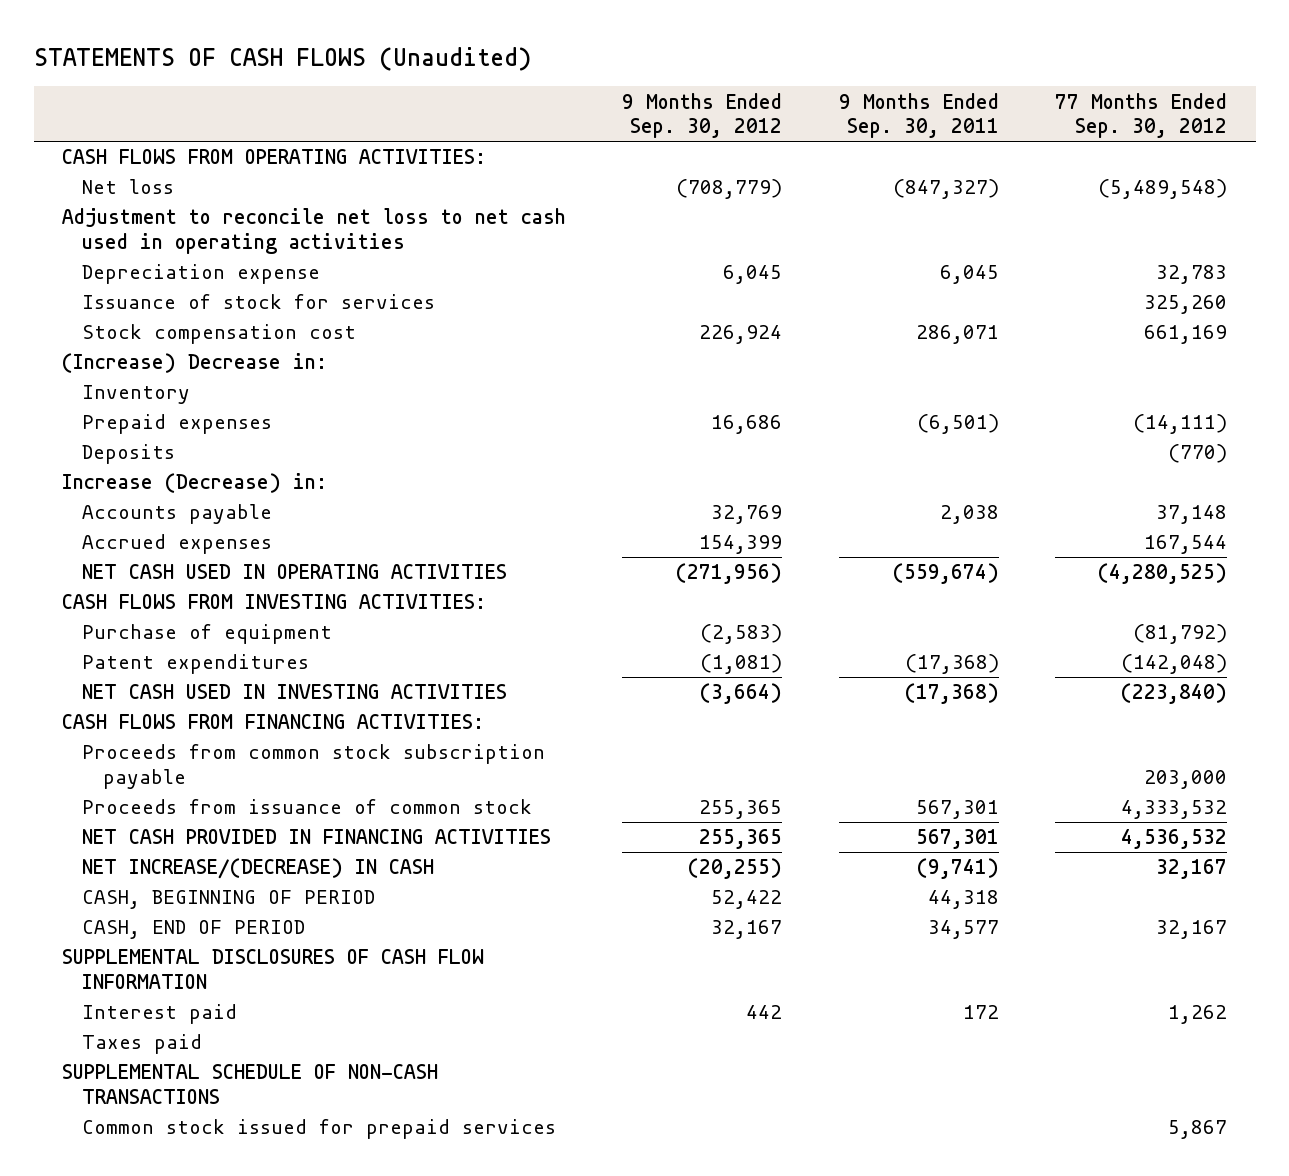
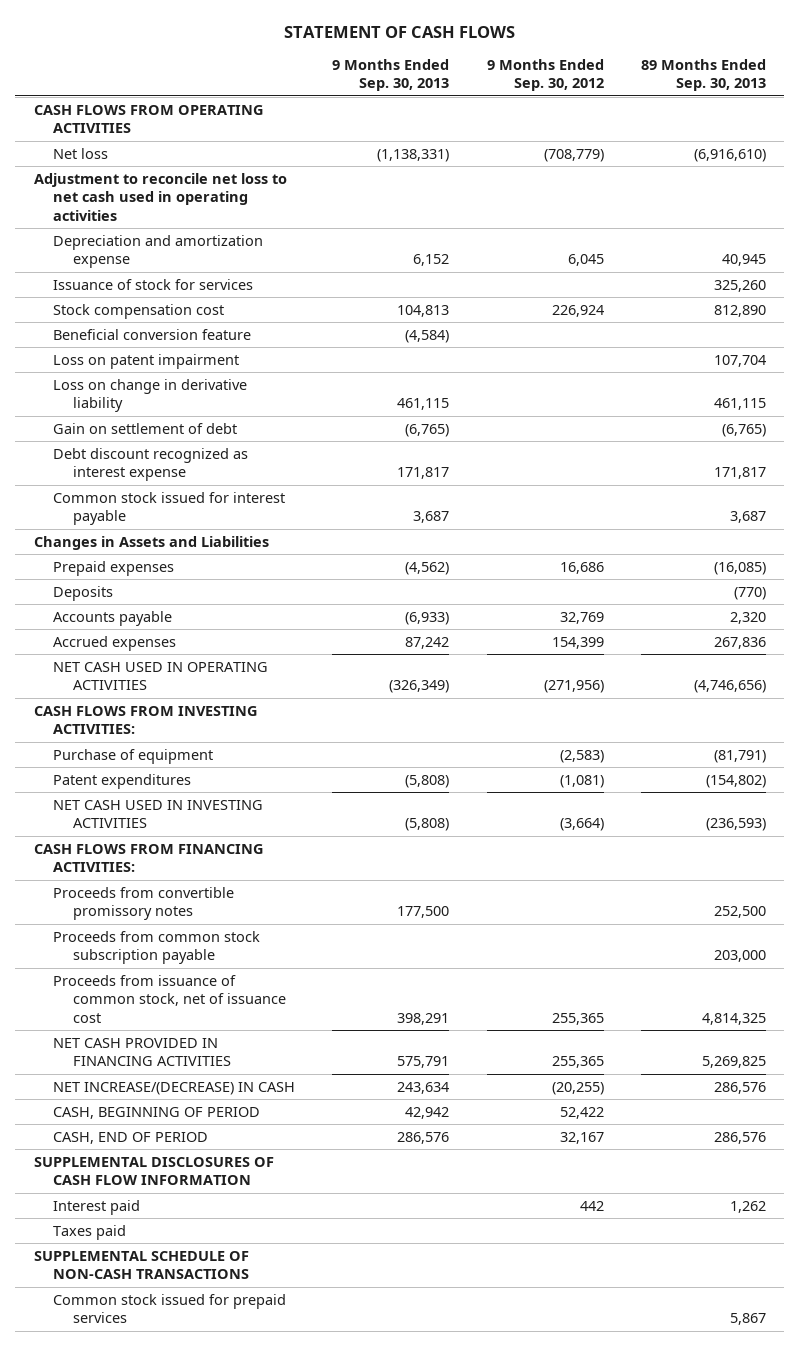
[33,46,531,71] STATEMENTS OF CASH FLOWS (Unaudited) -> [283,25,515,38] STATEMENT OF CASH FLOWS
[838,92,999,139] 9 Months Ended Sep. 30, 2011 -> none
[1055,92,1228,139] 77 Months Ended Sep. 30, 2012 -> none
none -> [332,59,450,92] 9 Months Ended Sep. 30, 2013
none -> [640,59,766,92] 89 Months Ended Sep. 30, 2013
[61,149,486,165] CASH FLOWS FROM OPERATING ACTIVITIES: -> [33,104,264,134] CASH FLOWS FROM OPERATING ACTIVITIES
[82,264,321,285] Depreciation expense -> [53,234,264,269] Depreciation and amortization expense
[61,353,327,374] (Increase) Decrease in: -> none
[82,385,191,405] Inventory -> none
none -> [53,328,252,340] Beneficial conversion feature
none -> [53,353,240,369] Loss on patent impairment
none -> [53,378,248,413] Loss on change in derivative liability
none -> [53,422,238,434] Gain on settlement of debt
none -> [53,447,249,482] Debt discount recognized as interest expense
none -> [53,491,286,526] Common stock issued for interest payable
none -> [33,535,269,550] Changes in Assets and Liabilities
[61,473,327,494] Increase (Decrease) in: -> none
none -> [53,886,235,921] Proceeds from convertible promissory notes
[82,799,533,815] Proceeds from issuance of common stock -> [53,974,286,1023] Proceeds from issuance of common stock, net of issuance cost

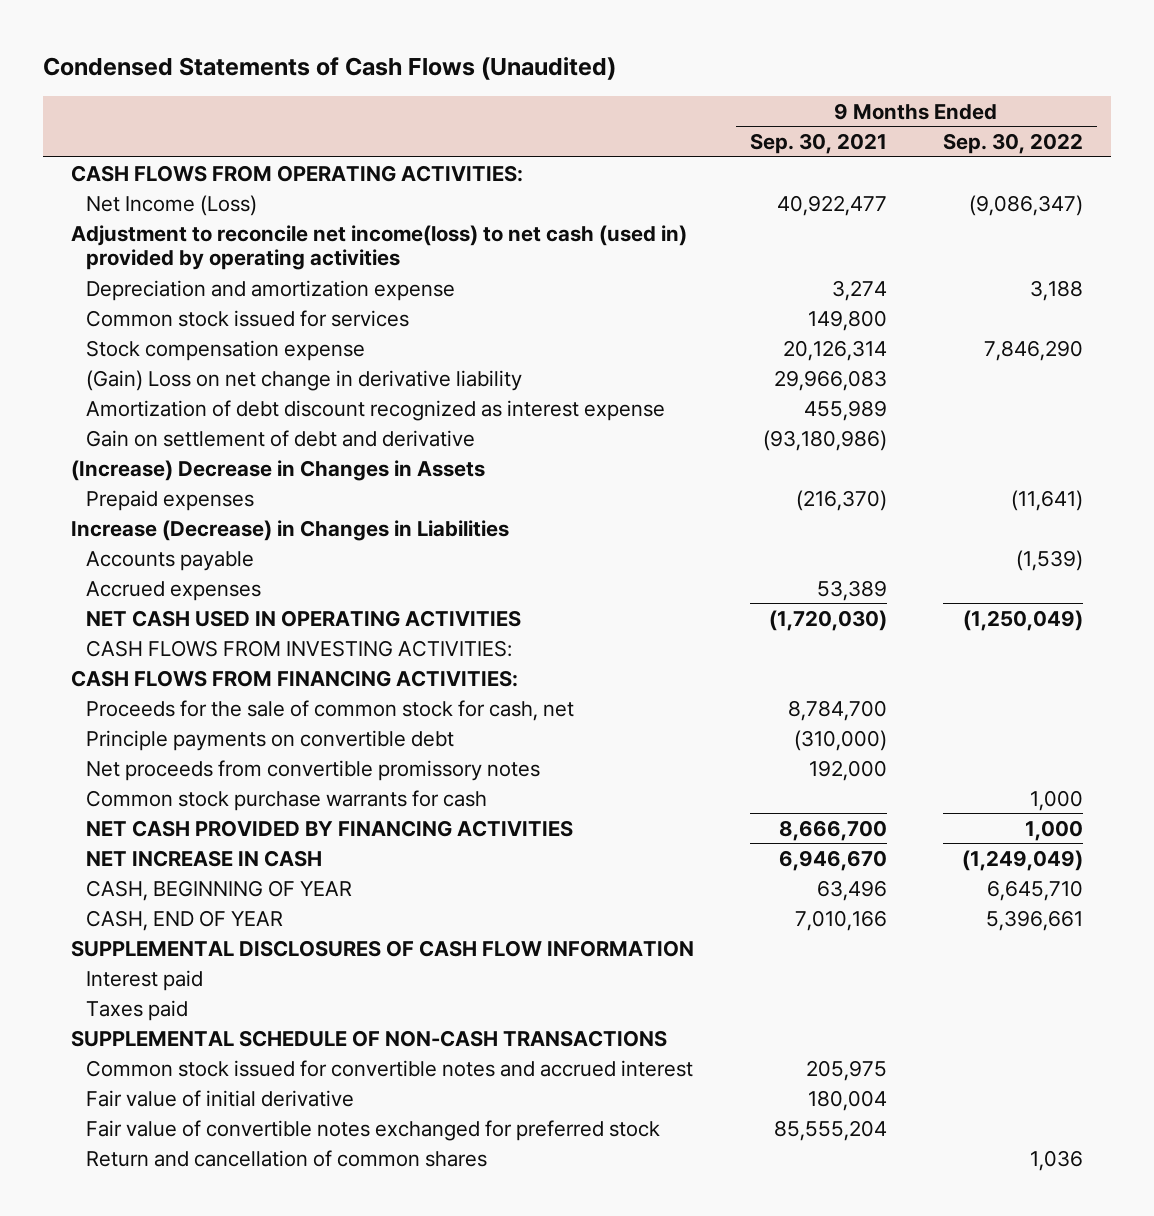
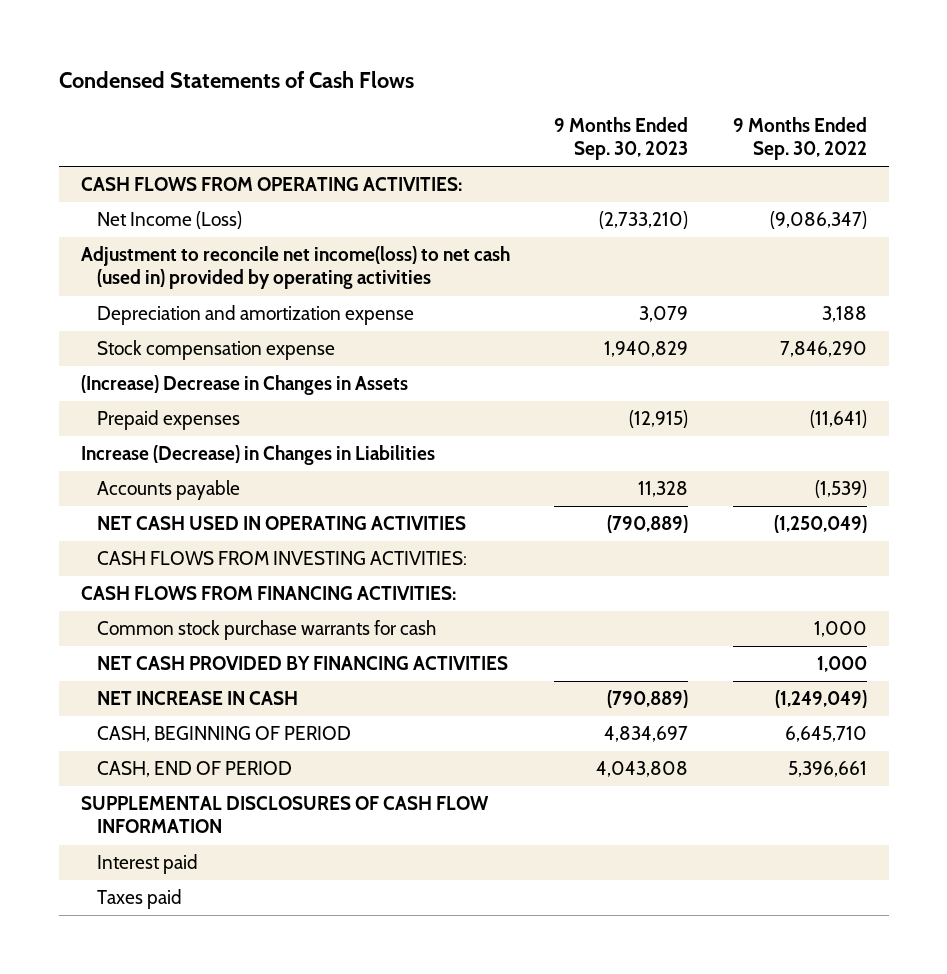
[43,57,617,81] Condensed Statements of Cash Flows (Unaudited) -> [58,71,414,89] Condensed Statements of Cash Flows
[749,133,887,155] Sep. 30, 2021 -> none
none -> [554,116,689,160] 9 Months Ended Sep. 30, 2023
[85,309,409,327] Common stock issued for services -> none
[85,369,522,391] (Gain) Loss on net change in derivative liability -> none
[85,399,665,421] Amortization of debt discount recognized as interest expense -> none
[85,429,475,447] Gain on settlement of debt and derivative -> none
[85,580,261,601] Accrued expenses -> none
[85,699,574,721] Proceeds for the sale of common stock for cash, net -> none
[85,729,454,751] Principle payments on convertible debt -> none
[85,759,540,781] Net proceeds from convertible promissory notes -> none
[85,879,352,901] CASH, BEGINNING OF YEAR -> [97,726,352,743] CASH, BEGINNING OF PERIOD
[85,909,283,931] CASH, END OF YEAR -> [97,761,293,778] CASH, END OF PERIOD
[70,1029,667,1047] SUPPLEMENTAL SCHEDULE OF NON-CASH TRANSACTIONS -> none
[85,1059,693,1077] Common stock issued for convertible notes and accrued interest -> none
[85,1089,354,1107] Fair value of initial derivative -> none
[85,1119,660,1141] Fair value of convertible notes exchanged for preferred stock -> none
[85,1149,487,1167] Return and cancellation of common shares -> none

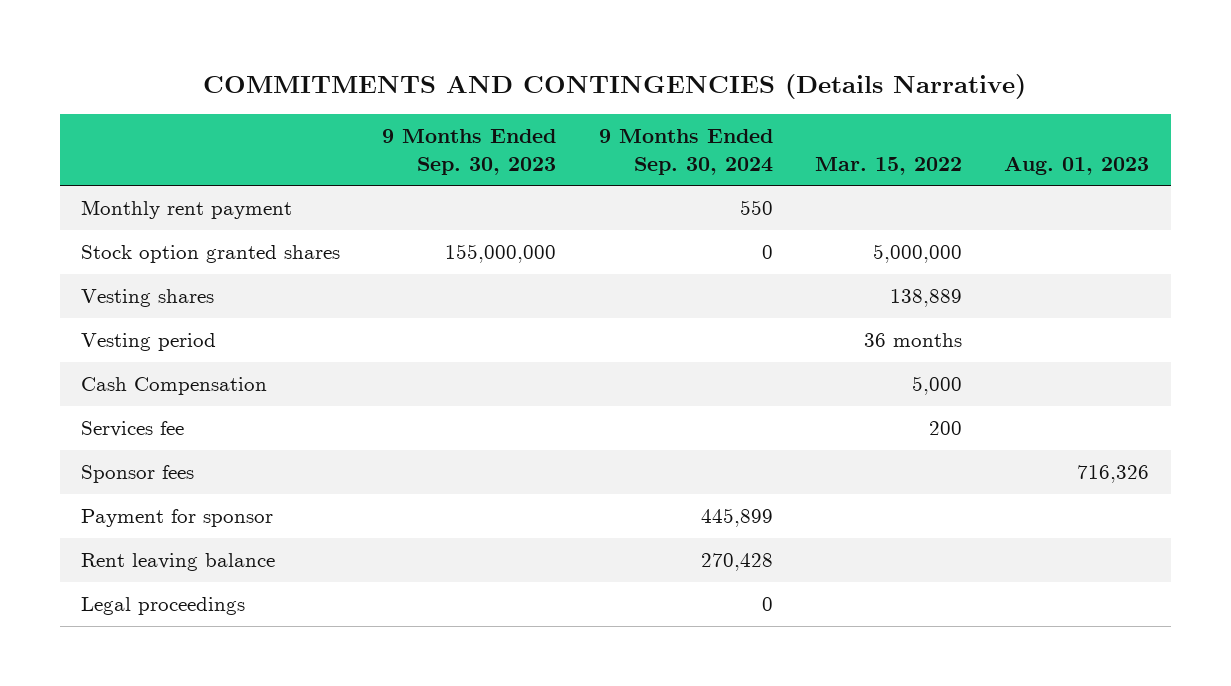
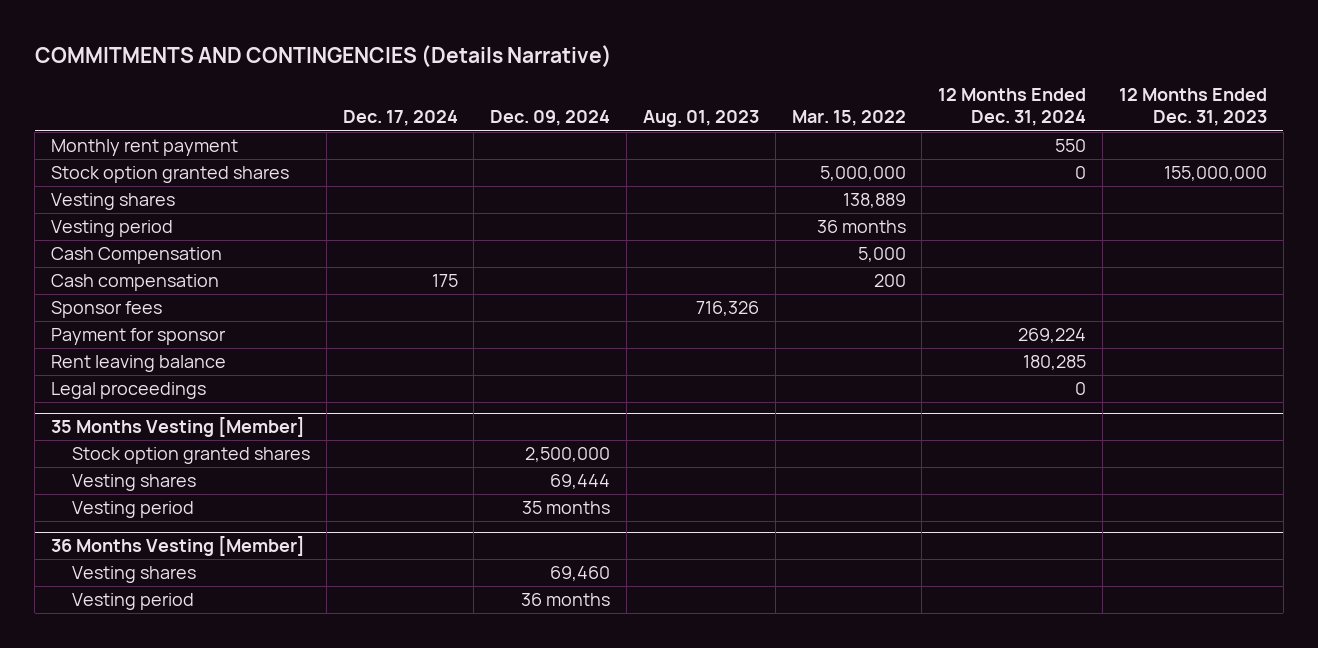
[382,129,557,175] 9 Months Ended Sep. 30, 2023 -> none
[598,129,773,175] 9 Months Ended Sep. 30, 2024 -> none
none -> [342,110,458,127] Dec. 17, 2024
none -> [490,110,611,127] Dec. 09, 2024
none -> [938,88,1087,127] 12 Months Ended Dec. 31, 2024
none -> [1118,88,1267,127] 12 Months Ended Dec. 31, 2023
[81,421,185,438] Services fee -> [51,274,220,292] Cash compensation
none -> [51,417,306,438] 35 Months Vesting [Member]
none -> [71,447,310,465] Stock option granted shares
none -> [71,474,196,492] Vesting shares
none -> [71,501,194,519] Vesting period
none -> [51,536,306,557] 36 Months Vesting [Member]
none -> [71,566,196,584] Vesting shares
none -> [71,593,194,611] Vesting period

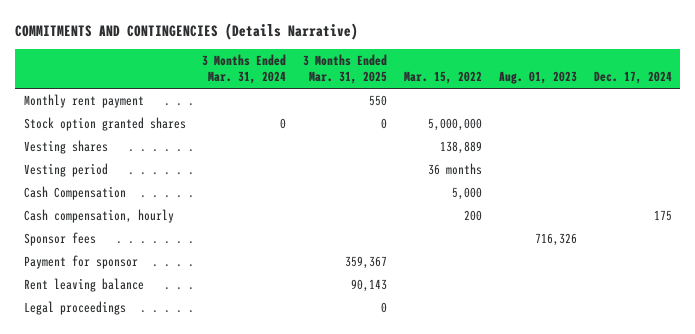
[490,110,611,127] Dec. 09, 2024 -> none
[938,88,1087,127] 12 Months Ended Dec. 31, 2024 -> none
[1118,88,1267,127] 12 Months Ended Dec. 31, 2023 -> none
none -> [202,54,287,85] 3 Months Ended Mar. 31, 2024
none -> [303,54,388,85] 3 Months Ended Mar. 31, 2025
[51,274,220,292] Cash compensation -> [23,209,174,224] Cash compensation, hourly
[51,417,306,438] 35 Months Vesting [Member] -> none
[71,447,310,465] Stock option granted shares -> none
[71,474,196,492] Vesting shares -> none
[71,501,194,519] Vesting period -> none
[51,536,306,557] 36 Months Vesting [Member] -> none
[71,566,196,584] Vesting shares -> none
[71,593,194,611] Vesting period -> none

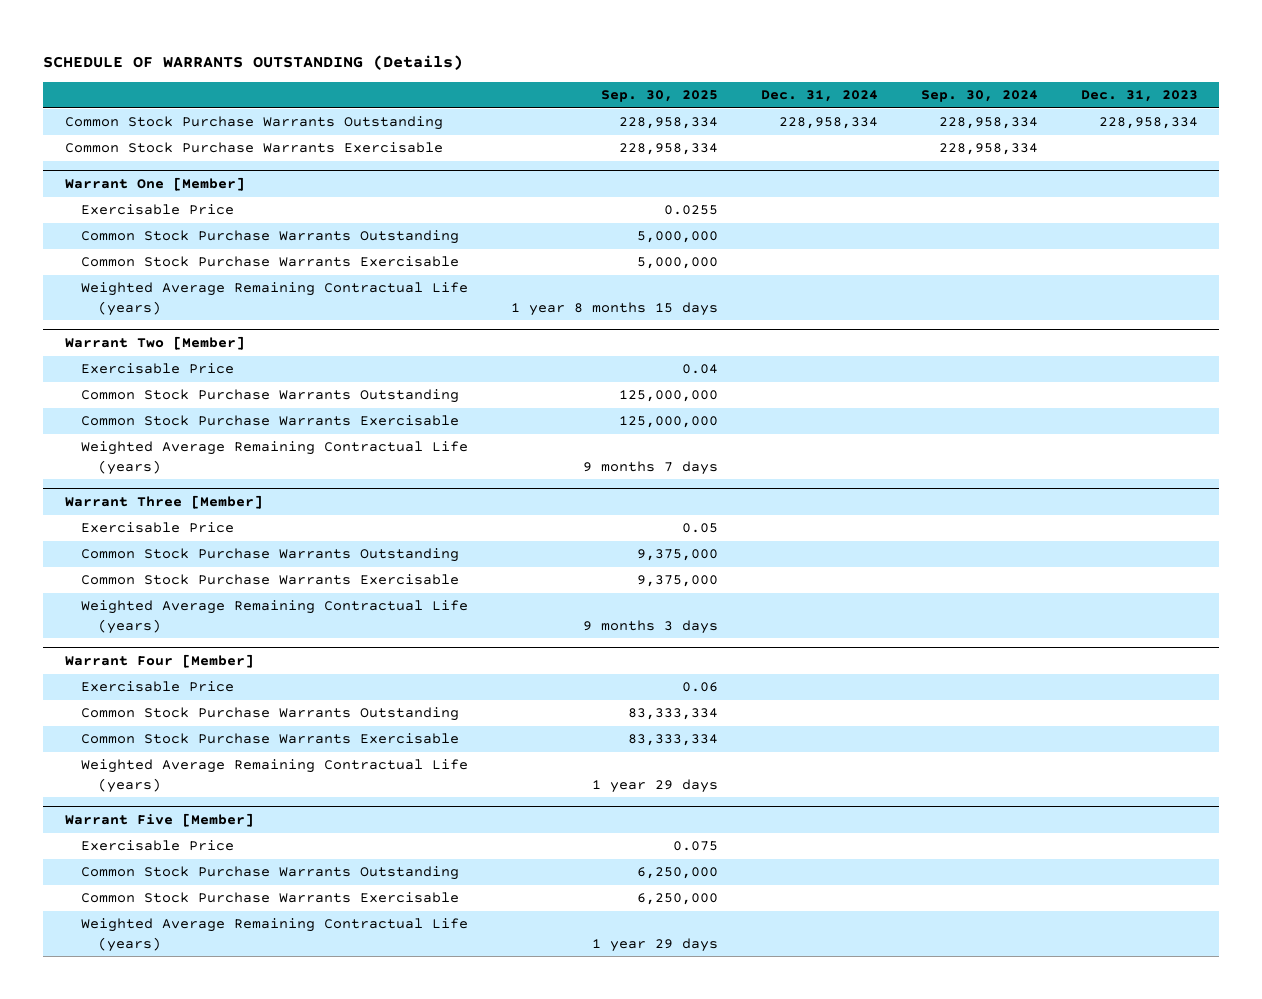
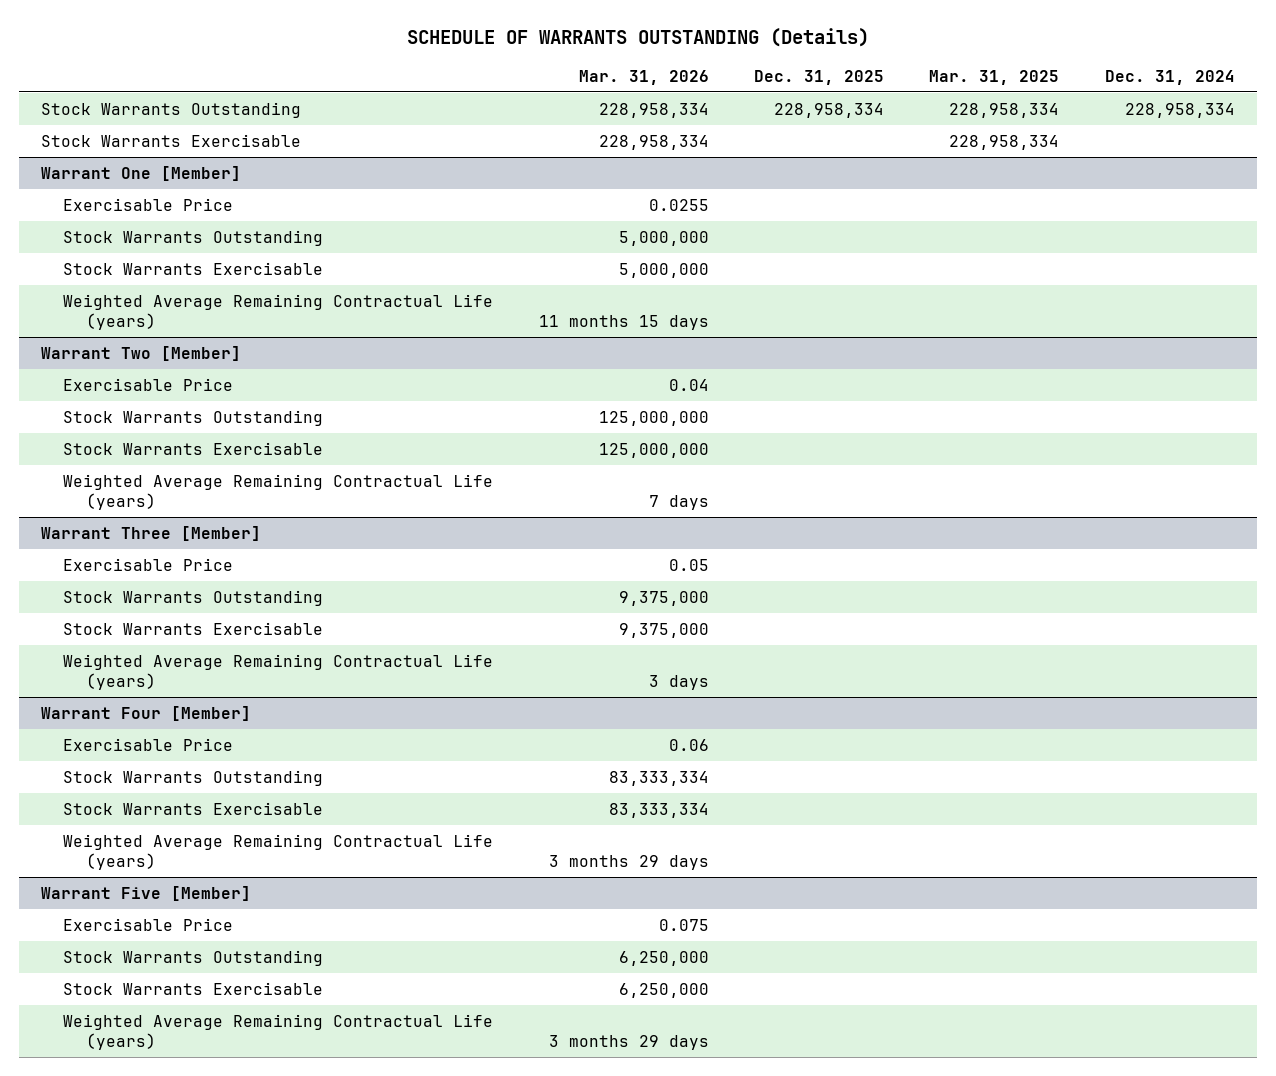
[601,89,719,102] Sep. 30, 2025 -> none
[920,89,1038,102] Sep. 30, 2024 -> none
[1080,89,1198,102] Dec. 31, 2023 -> none
none -> [578,69,709,85] Mar. 31, 2026
none -> [754,69,885,85] Dec. 31, 2025
none -> [929,69,1060,85] Mar. 31, 2025
[64,116,443,131] Common Stock Purchase Warrants Outstanding -> [41,101,302,118] Stock Warrants Outstanding
[64,142,443,154] Common Stock Purchase Warrants Exercisable -> [41,133,302,147] Stock Warrants Exercisable
[81,230,460,245] Common Stock Purchase Warrants Outstanding -> [63,229,324,246] Stock Warrants Outstanding
[81,256,460,268] Common Stock Purchase Warrants Exercisable -> [63,261,324,275] Stock Warrants Exercisable
[81,389,460,404] Common Stock Purchase Warrants Outstanding -> [63,409,324,426] Stock Warrants Outstanding
[81,415,460,427] Common Stock Purchase Warrants Exercisable -> [63,441,324,455] Stock Warrants Exercisable
[81,548,460,563] Common Stock Purchase Warrants Outstanding -> [63,589,324,606] Stock Warrants Outstanding
[81,574,460,586] Common Stock Purchase Warrants Exercisable -> [63,621,324,635] Stock Warrants Exercisable
[81,707,460,722] Common Stock Purchase Warrants Outstanding -> [63,769,324,786] Stock Warrants Outstanding
[81,733,460,745] Common Stock Purchase Warrants Exercisable -> [63,801,324,815] Stock Warrants Exercisable
[81,866,460,881] Common Stock Purchase Warrants Outstanding -> [63,949,324,966] Stock Warrants Outstanding
[81,892,460,904] Common Stock Purchase Warrants Exercisable -> [63,981,324,995] Stock Warrants Exercisable

